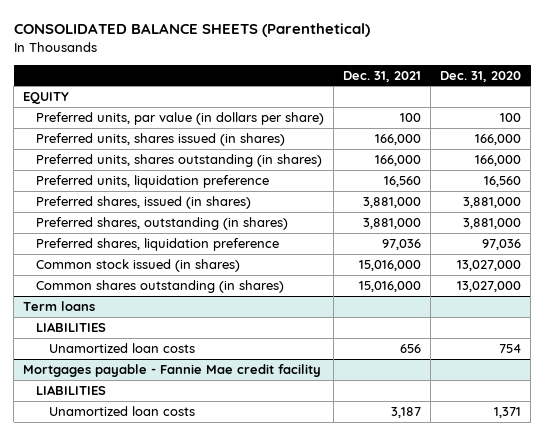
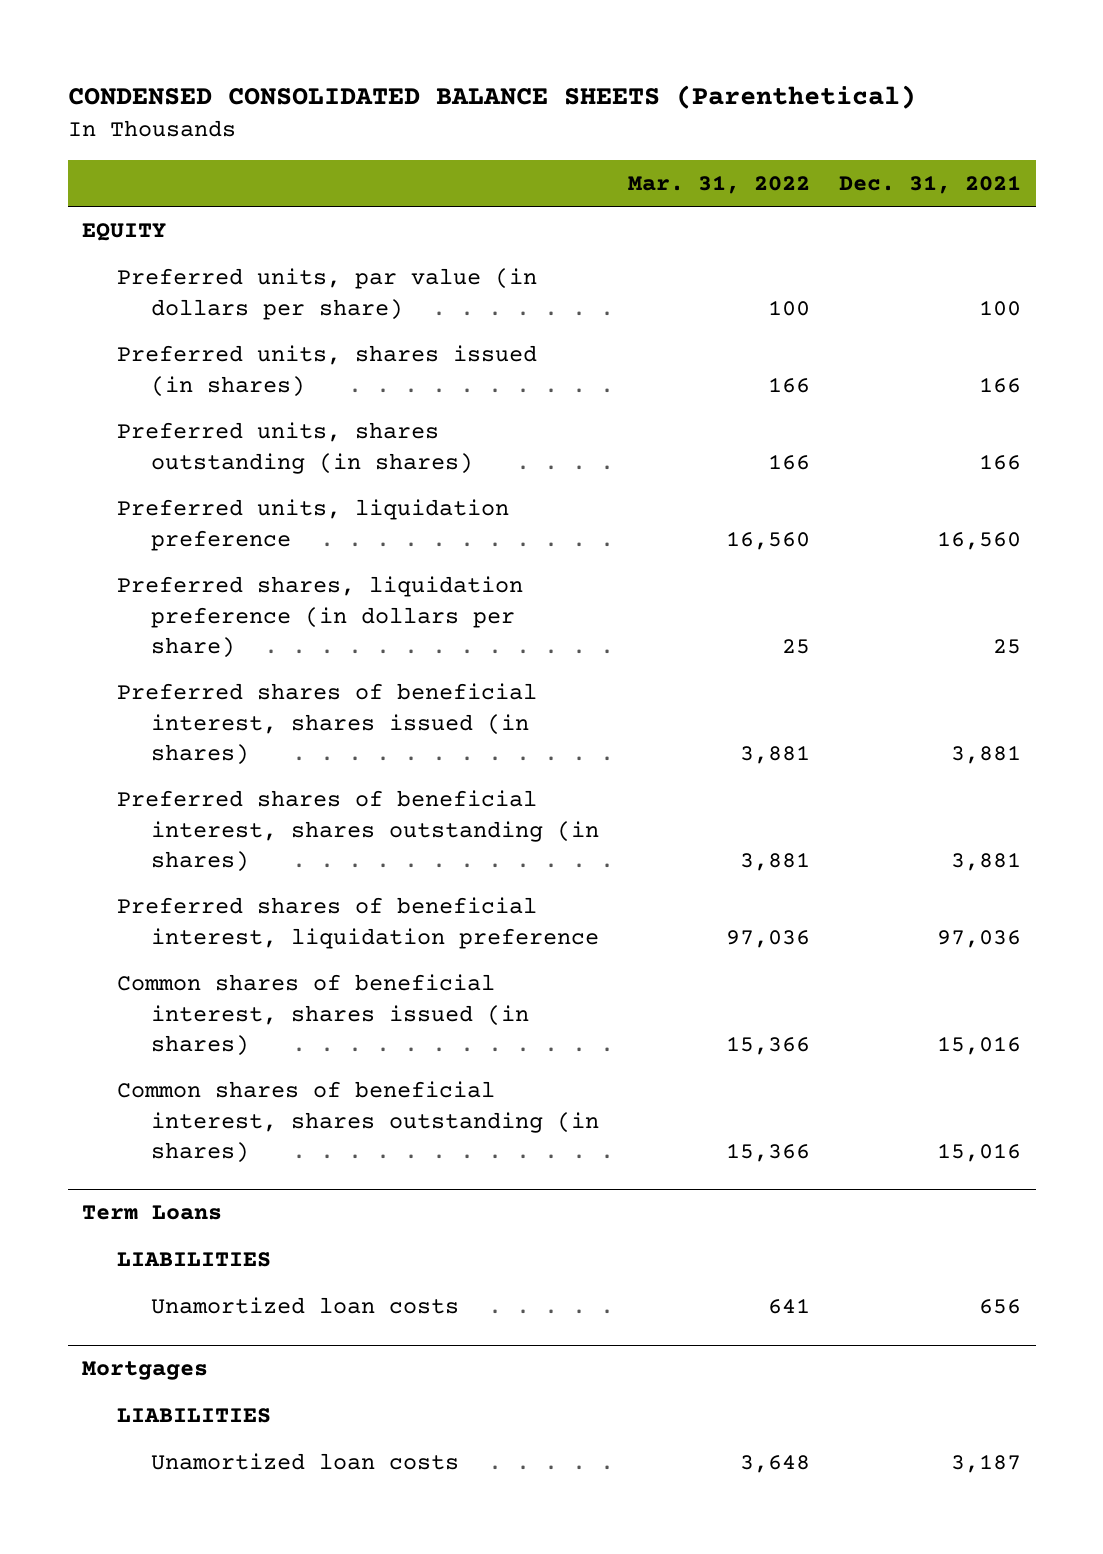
[13,22,370,37] CONSOLIDATED BALANCE SHEETS (Parenthetical) -> [67,85,916,110] CONDENSED CONSOLIDATED BALANCE SHEETS (Parenthetical)
[440,70,522,82] Dec. 31, 2020 -> none
none -> [628,174,811,194] Mar. 31, 2022
[375,134,422,146] 166,000 -> [979,376,1022,393] 166
[375,155,422,167] 166,000 -> [979,453,1022,470] 166
none -> [116,576,523,658] Preferred shares, liquidation preference (in dollars per share)
[36,196,252,210] Preferred shares, issued (in shares) -> [116,683,537,765] Preferred shares of beneficial interest, shares issued (in shares)
[363,197,422,209] 3,881,000 -> [951,744,1022,764] 3,881
[36,217,289,231] Preferred shares, outstanding (in shares) -> [116,790,600,872] Preferred shares of beneficial interest, shares outstanding (in shares)
[363,218,422,230] 3,881,000 -> [951,851,1022,871] 3,881
[36,238,280,252] Preferred shares, liquidation preference -> [116,897,600,949] Preferred shares of beneficial interest, liquidation preference
[36,259,241,273] Common stock issued (in shares) -> [116,974,530,1056] Common shares of beneficial interest, shares issued (in shares)
[359,260,422,272] 15,016,000 -> [937,1035,1022,1055] 15,016
[36,280,285,294] Common shares outstanding (in shares) -> [116,1081,600,1163] Common shares of beneficial interest, shares outstanding (in shares)
[359,281,422,293] 15,016,000 -> [937,1142,1022,1162] 15,016
[23,301,96,312] Term loans -> [82,1205,223,1221] Term Loans
[23,364,322,378] Mortgages payable - Fannie Mae credit facility -> [82,1361,209,1381] Mortgages

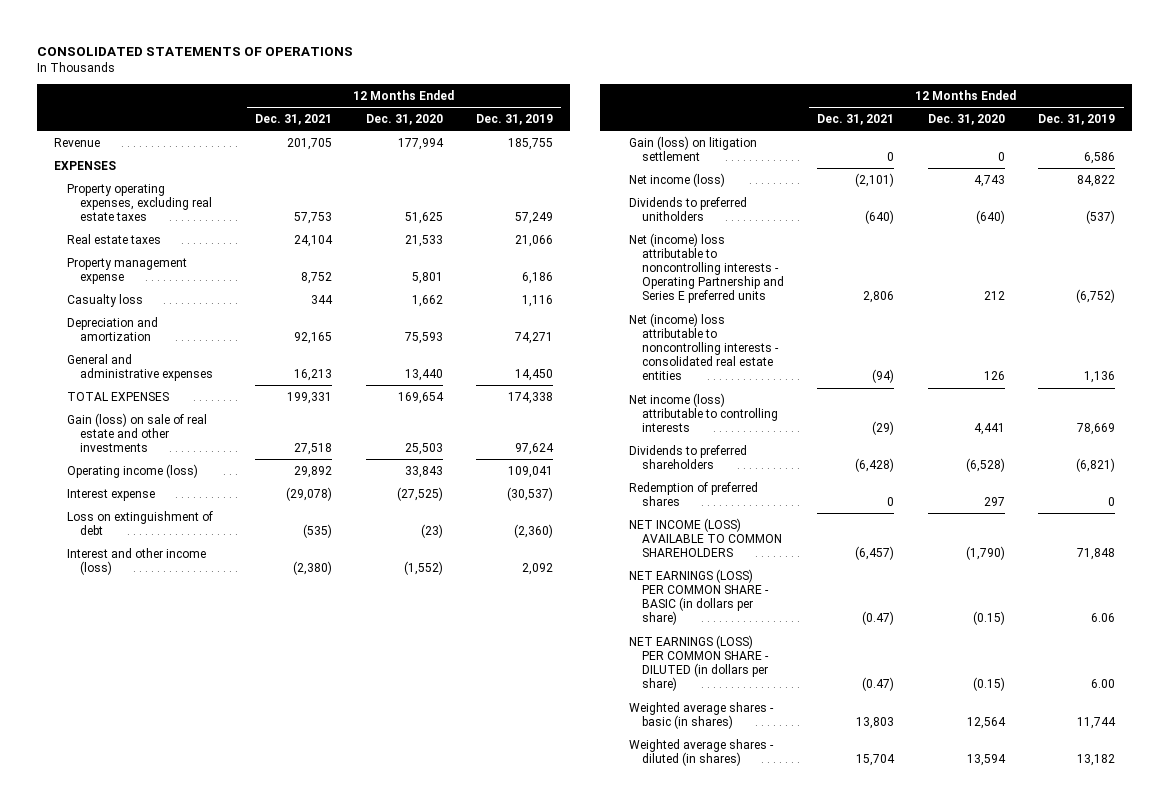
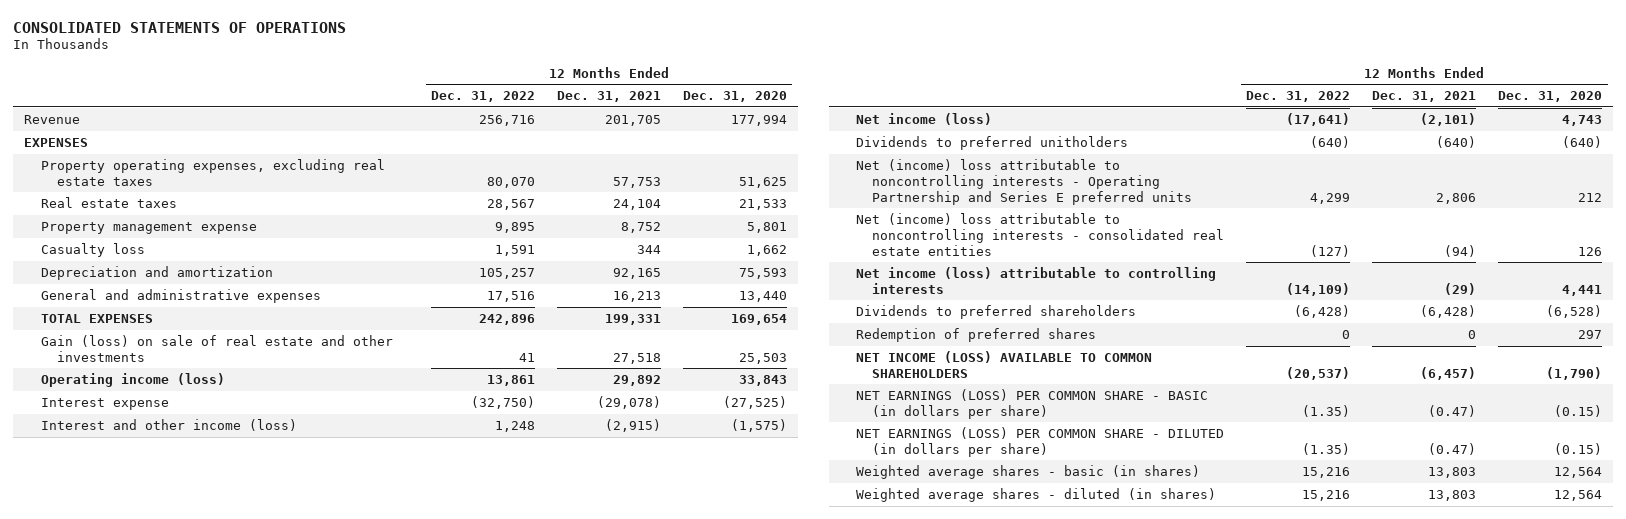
[476,113,554,125] Dec. 31, 2019 -> none
none -> [431,91,536,103] Dec. 31, 2022
[66,510,213,535] Loss on extinguishment of debt -> none
[629,135,758,161] Gain (loss) on litigation settlement -> none
[293,560,333,575] (2,380) -> [604,418,661,432] (2,915)
[403,560,443,575] (1,552) -> [730,418,787,432] (1,575)
[856,753,896,766] 15,704 -> [1428,489,1477,501] 13,803
[966,753,1006,766] 13,594 -> [1554,489,1603,501] 12,564

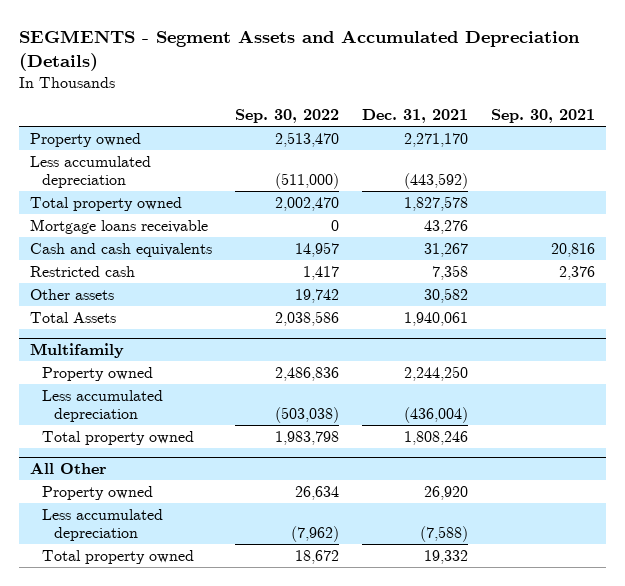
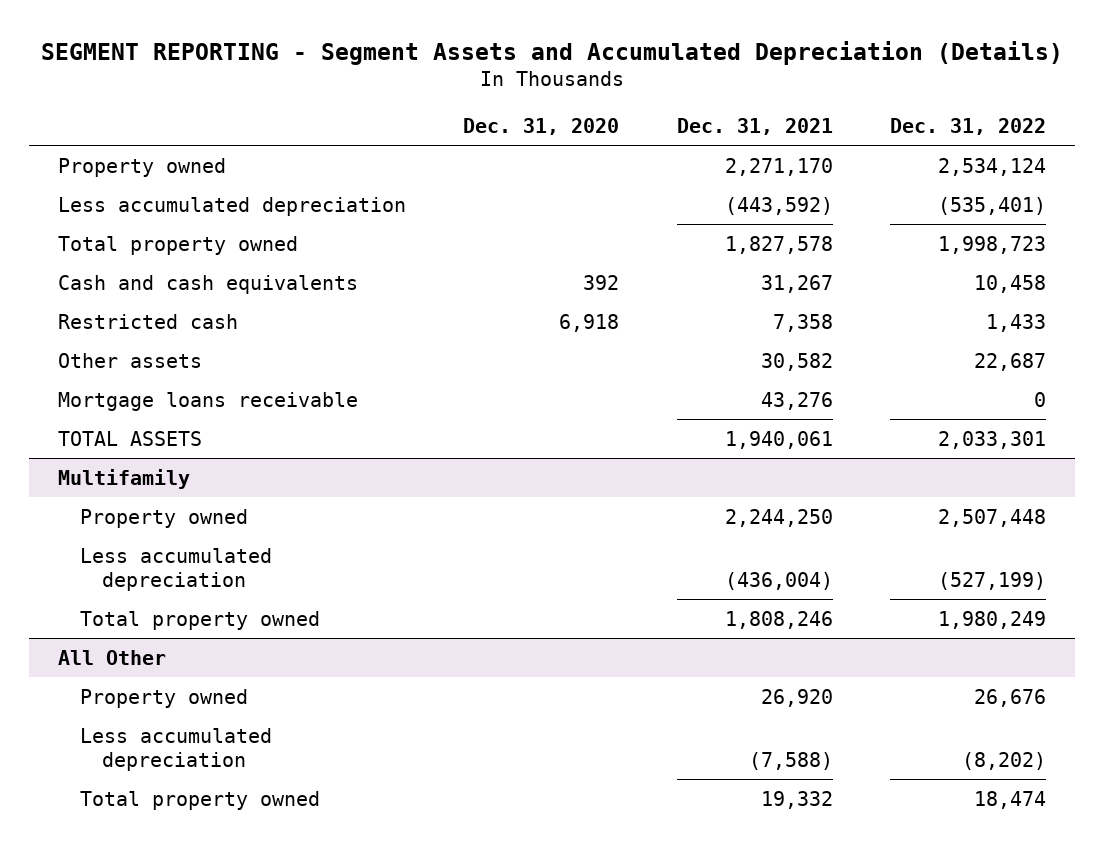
[18,29,580,71] SEGMENTS - Segment Assets and Accumulated Depreciation (Details) -> [40,40,1063,65] SEGMENT REPORTING - Segment Assets and Accumulated Depreciation (Details)
[234,109,339,124] Sep. 30, 2022 -> none
[490,109,595,124] Sep. 30, 2021 -> none
none -> [463,117,620,135] Dec. 31, 2020
none -> [890,117,1047,135] Dec. 31, 2022
[30,218,209,234] Mortgage loans receivable -> [57,391,358,411] Mortgage loans receivable
[30,311,117,323] Total Assets -> [57,430,202,446] TOTAL ASSETS

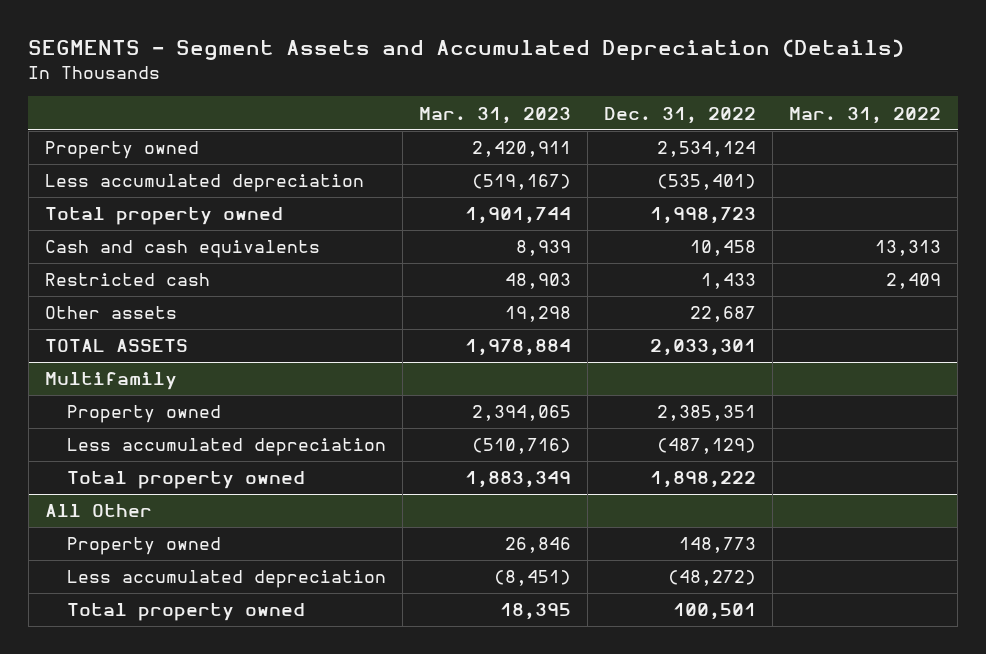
[40,40,1063,65] SEGMENT REPORTING - Segment Assets and Accumulated Depreciation (Details) -> [28,39,905,62] SEGMENTS - Segment Assets and Accumulated Depreciation (Details)
[463,117,620,135] Dec. 31, 2020 -> none
[676,117,833,135] Dec. 31, 2021 -> none
none -> [418,106,571,124] Mar. 31, 2023
none -> [789,106,942,124] Mar. 31, 2022
[57,391,358,411] Mortgage loans receivable -> none
[938,508,1047,527] 2,507,448 -> [657,405,757,422] 2,385,351
[938,572,1047,591] (527,199) -> [657,438,757,455] (487,129)
[938,610,1047,629] 1,980,249 -> [650,471,757,489] 1,898,222
[974,688,1047,707] 26,676 -> [679,537,757,554] 148,773
[962,752,1047,771] (8,202) -> [668,570,757,587] (48,272)
[974,790,1047,809] 18,474 -> [673,603,757,621] 100,501

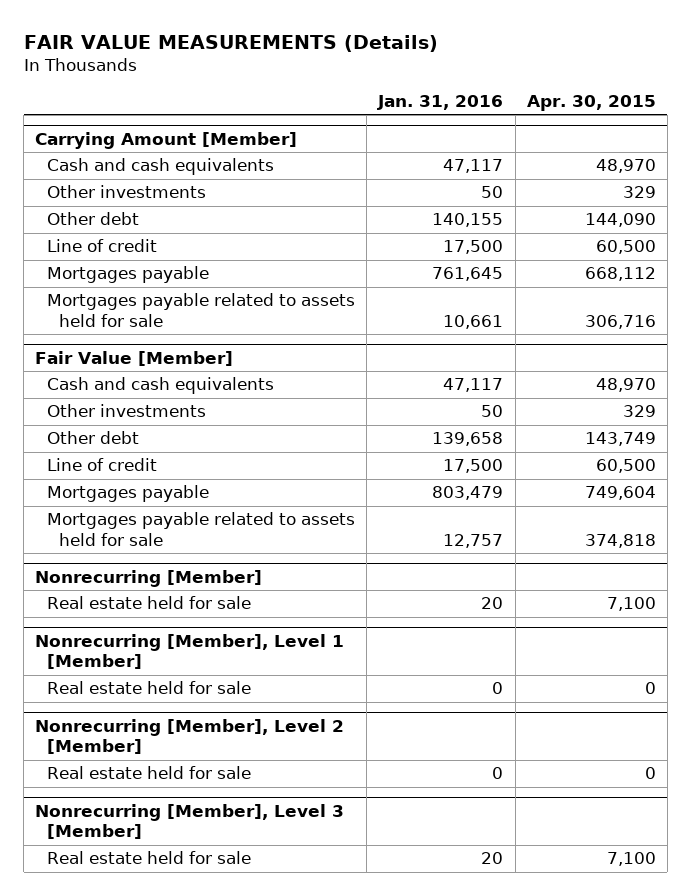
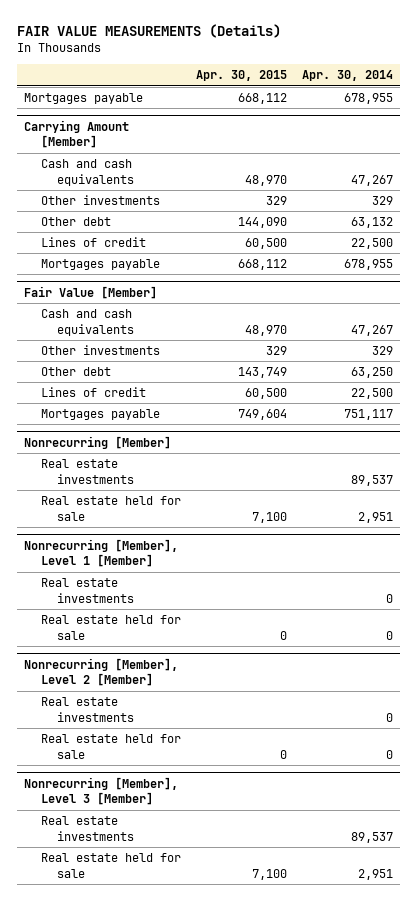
[377,95,504,111] Jan. 31, 2016 -> none
none -> [301,70,393,82] Apr. 30, 2014
none -> [24,93,144,105] Mortgages payable
[47,239,158,253] Line of credit -> [40,237,146,248] Lines of credit
[47,293,356,328] Mortgages payable related to assets held for sale -> none
[47,458,158,472] Line of credit -> [40,387,146,398] Lines of credit
[47,512,356,547] Mortgages payable related to assets held for sale -> none
none -> [40,459,134,484] Real estate investments
none -> [40,578,134,603] Real estate investments
none -> [40,697,134,722] Real estate investments
none -> [40,816,134,841] Real estate investments

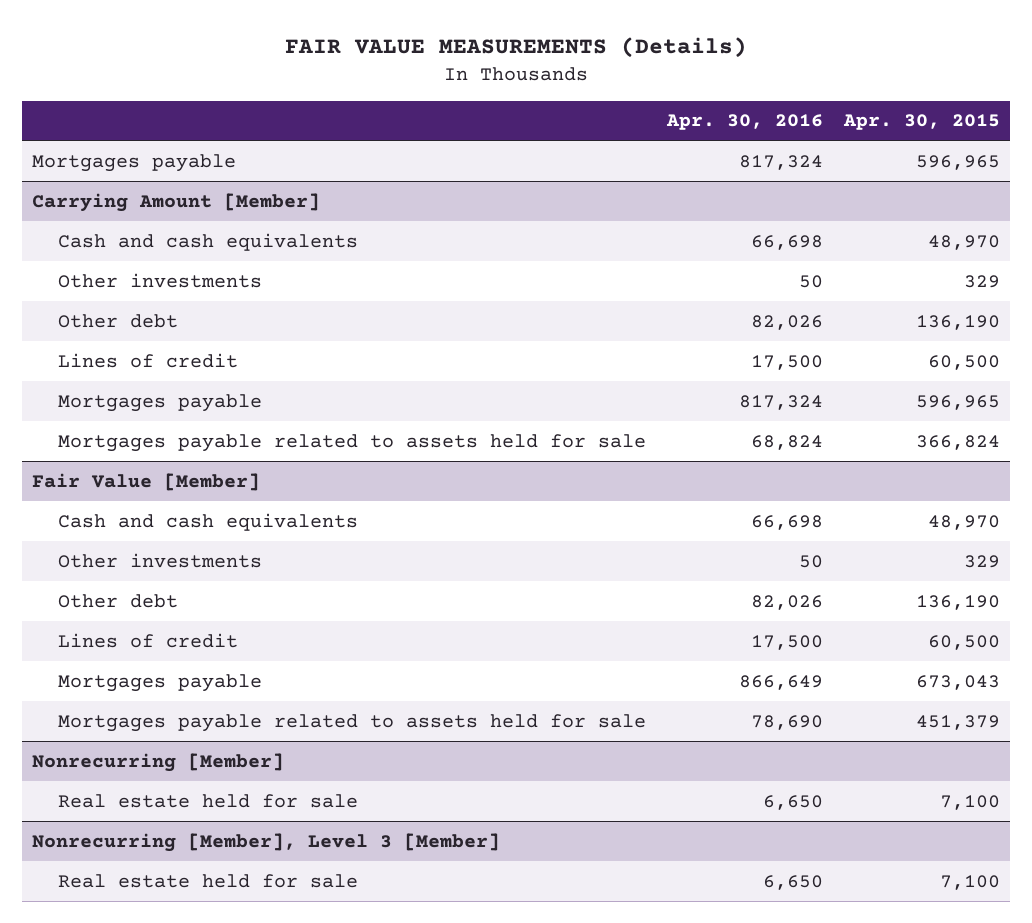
[301,70,393,82] Apr. 30, 2014 -> none
none -> [665,114,823,131] Apr. 30, 2016
[237,93,287,105] 668,112 -> [915,154,1000,170] 596,965
[237,217,287,229] 144,090 -> [915,314,1000,330] 136,190
[237,259,287,271] 668,112 -> [915,394,1000,410] 596,965
none -> [57,433,646,452] Mortgages payable related to assets held for sale
[237,367,287,379] 143,749 -> [915,594,1000,610] 136,190
[237,409,287,421] 749,604 -> [915,674,1000,690] 673,043
none -> [57,713,646,732] Mortgages payable related to assets held for sale
[40,459,134,484] Real estate investments -> none
[24,538,179,568] Nonrecurring [Member], Level 1 [Member] -> none
[40,578,134,603] Real estate investments -> none
[40,615,181,640] Real estate held for sale -> none
[24,657,179,687] Nonrecurring [Member], Level 2 [Member] -> none
[40,697,134,722] Real estate investments -> none
[40,734,181,759] Real estate held for sale -> none
[40,816,134,841] Real estate investments -> none

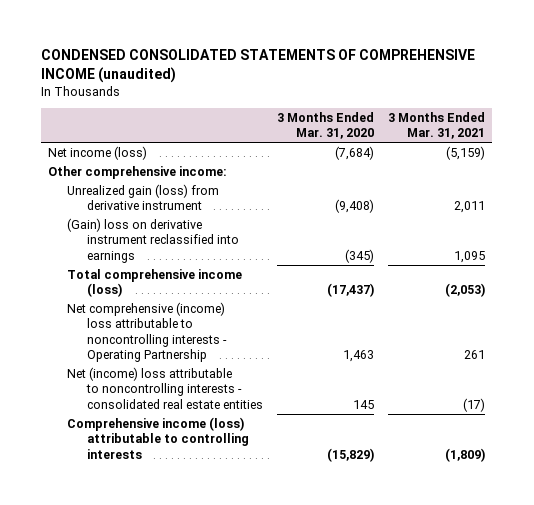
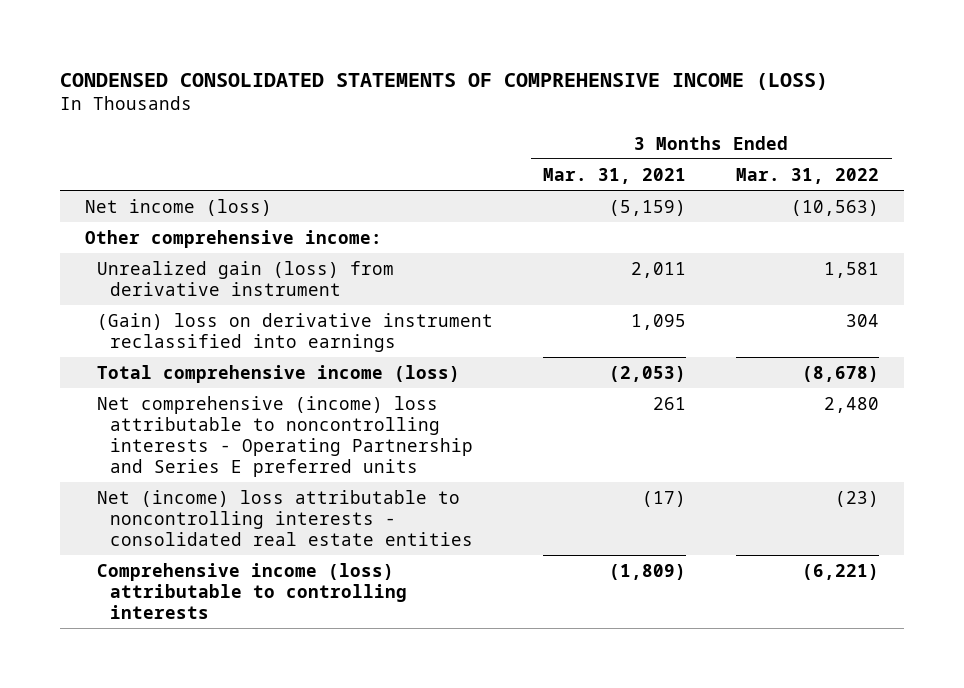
[41,49,476,84] CONDENSED CONSOLIDATED STATEMENTS OF COMPREHENSIVE INCOME (unaudited) -> [60,73,829,91] CONDENSED CONSOLIDATED STATEMENTS OF COMPREHENSIVE INCOME (LOSS)
[276,111,374,140] 3 Months Ended Mar. 31, 2020 -> none
none -> [736,167,880,184] Mar. 31, 2022
[67,301,227,362] Net comprehensive (income) loss attributable to noncontrolling interests - Operating Partnership -> [97,395,473,477] Net comprehensive (income) loss attributable to noncontrolling interests - Operating Partnership and Series E preferred units

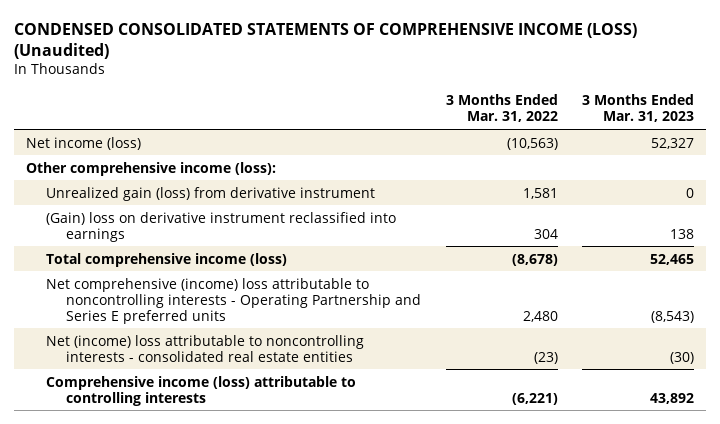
[60,73,829,91] CONDENSED CONSOLIDATED STATEMENTS OF COMPREHENSIVE INCOME (LOSS) -> [13,22,637,59] CONDENSED CONSOLIDATED STATEMENTS OF COMPREHENSIVE INCOME (LOSS) (Unaudited)
[543,167,687,184] Mar. 31, 2021 -> none
none -> [582,94,695,123] 3 Months Ended Mar. 31, 2023
[85,229,383,248] Other comprehensive income: -> [26,161,277,176] Other comprehensive income (loss):

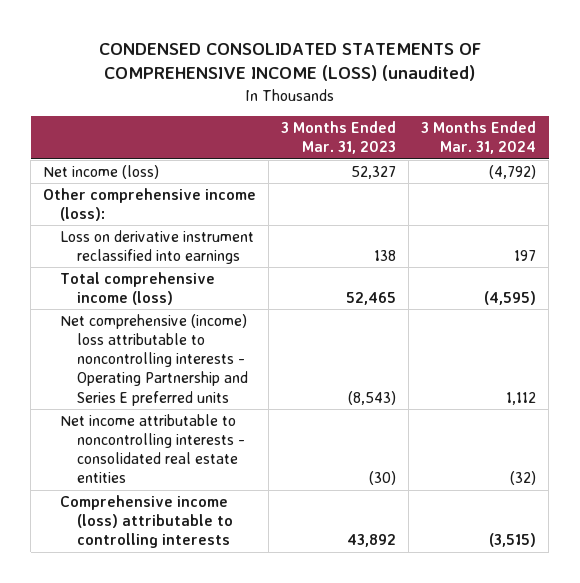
[13,22,637,59] CONDENSED CONSOLIDATED STATEMENTS OF COMPREHENSIVE INCOME (LOSS) (Unaudited) -> [98,43,481,82] CONDENSED CONSOLIDATED STATEMENTS OF COMPREHENSIVE INCOME (LOSS) (unaudited)
[445,94,558,123] 3 Months Ended Mar. 31, 2022 -> none
none -> [421,121,537,155] 3 Months Ended Mar. 31, 2024
[46,186,376,201] Unrealized gain (loss) from derivative instrument -> none
[46,211,397,242] (Gain) loss on derivative instrument reclassified into earnings -> [60,229,255,265] Loss on derivative instrument reclassified into earnings
[46,334,365,362] Net (income) loss attributable to noncontrolling interests - consolidated real estate entities -> [60,413,245,484] Net income attributable to noncontrolling interests - consolidated real estate entities

